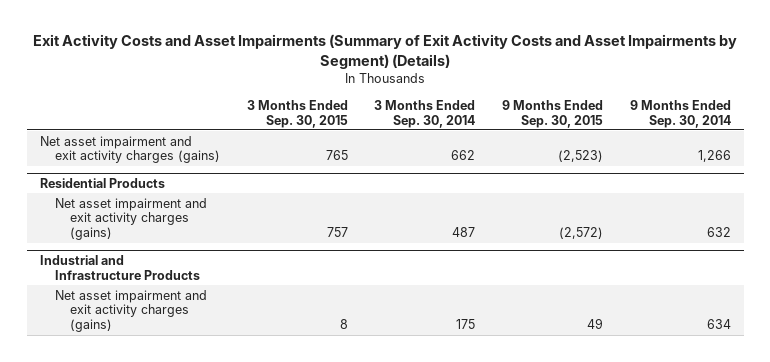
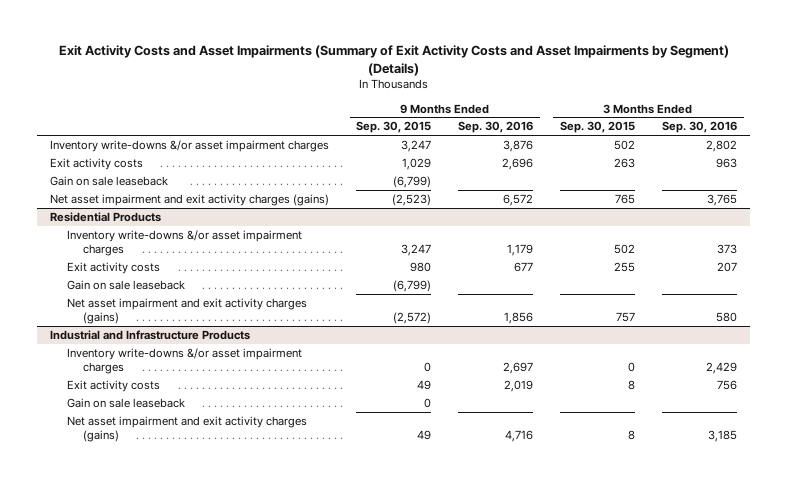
[374,99,476,128] 3 Months Ended Sep. 30, 2014 -> none
[629,99,731,128] 9 Months Ended Sep. 30, 2014 -> none
none -> [458,121,534,134] Sep. 30, 2016
none -> [661,121,737,134] Sep. 30, 2016
none -> [50,139,330,152] Inventory write-downs &/or asset impairment charges
none -> [50,157,144,170] Exit activity costs
none -> [50,175,169,186] Gain on sale leaseback
none -> [66,229,302,257] Inventory write-downs &/or asset impairment charges
none -> [66,261,160,274] Exit activity costs
none -> [66,279,185,290] Gain on sale leaseback
none -> [66,347,302,375] Inventory write-downs &/or asset impairment charges
none -> [66,379,160,392] Exit activity costs
none -> [66,397,185,408] Gain on sale leaseback

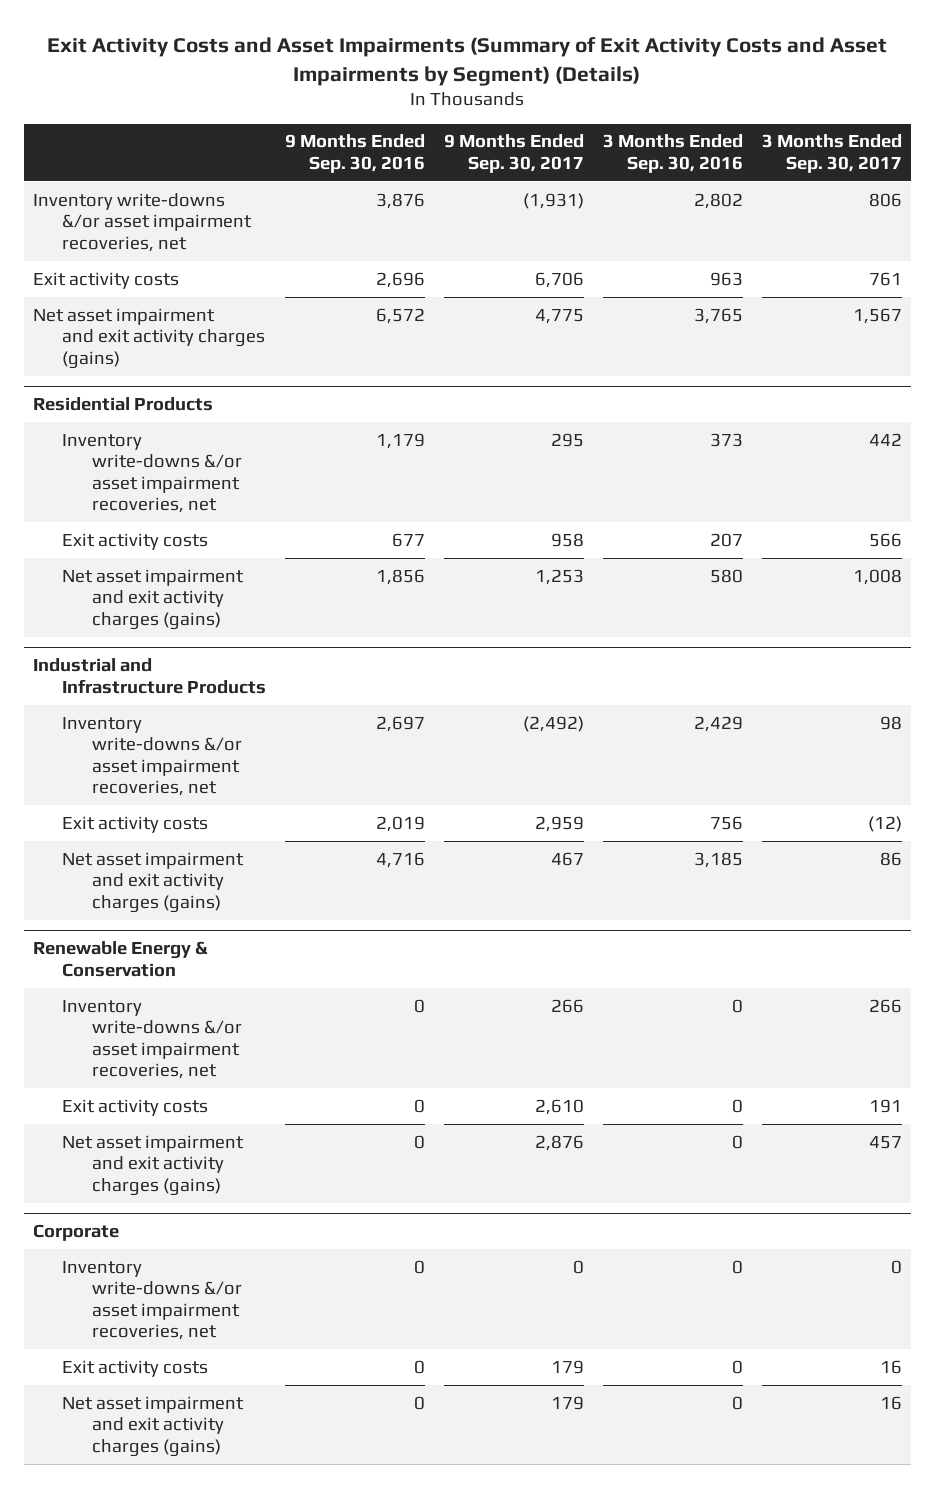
[356,121,432,134] Sep. 30, 2015 -> none
[559,121,635,134] Sep. 30, 2015 -> none
none -> [444,134,585,173] 9 Months Ended Sep. 30, 2017
none -> [761,134,902,173] 3 Months Ended Sep. 30, 2017
[50,139,330,152] Inventory write-downs &/or asset impairment charges -> [33,192,253,252] Inventory write-downs &/or asset impairment recoveries, net
[50,175,169,186] Gain on sale leaseback -> none
[66,229,302,257] Inventory write-downs &/or asset impairment charges -> [62,433,242,514] Inventory write-downs &/or asset impairment recoveries, net
[66,279,185,290] Gain on sale leaseback -> none
[66,347,302,375] Inventory write-downs &/or asset impairment charges -> [62,716,242,797] Inventory write-downs &/or asset impairment recoveries, net
[66,397,185,408] Gain on sale leaseback -> none
none -> [33,941,209,977] Renewable Energy & Conservation
none -> [62,999,242,1080] Inventory write-downs &/or asset impairment recoveries, net
none -> [62,1098,209,1116] Exit activity costs
none -> [62,1134,245,1196] Net asset impairment and exit activity charges (gains)
none -> [33,1224,120,1242] Corporate
none -> [62,1260,242,1341] Inventory write-downs &/or asset impairment recoveries, net
none -> [62,1359,209,1377] Exit activity costs
none -> [62,1395,245,1457] Net asset impairment and exit activity charges (gains)

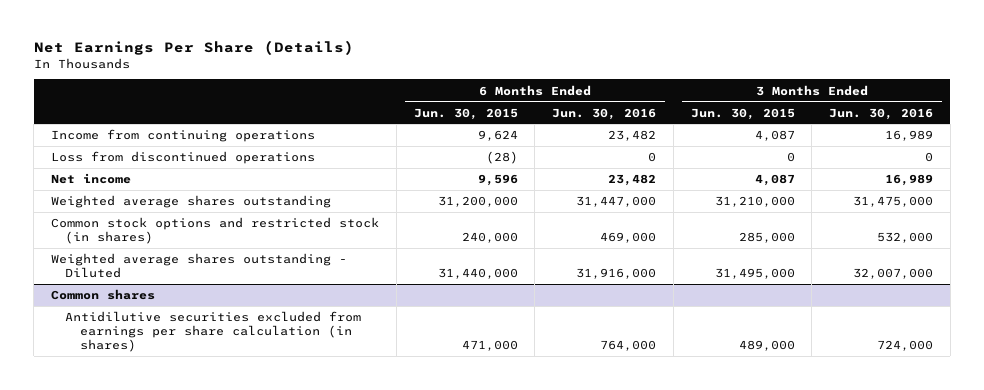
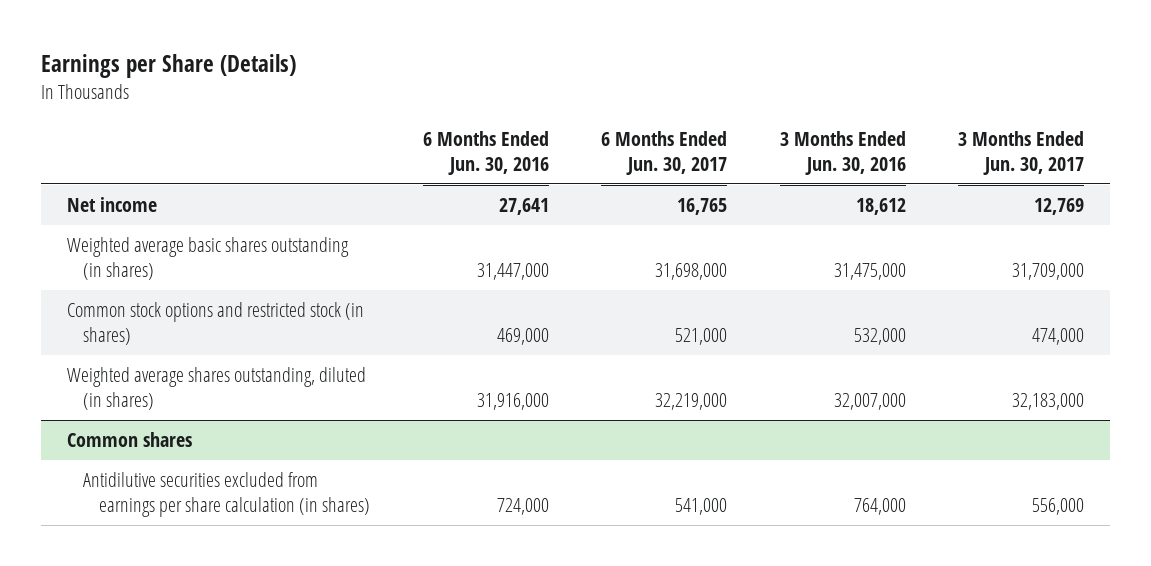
[33,40,354,56] Net Earnings Per Share (Details) -> [41,54,297,79] Earnings per Share (Details)
[413,107,518,120] Jun. 30, 2015 -> none
[690,107,795,120] Jun. 30, 2015 -> none
none -> [601,130,728,175] 6 Months Ended Jun. 30, 2017
none -> [957,130,1084,175] 3 Months Ended Jun. 30, 2017
[51,129,316,143] Income from continuing operations -> none
[51,151,316,165] Loss from discontinued operations -> none
[608,174,657,187] 23,482 -> [498,198,549,216] 27,641
[885,174,934,187] 16,989 -> [855,198,906,216] 18,612
[51,195,332,209] Weighted average shares outstanding -> [67,237,350,281] Weighted average basic shares outstanding (in shares)
[51,253,348,278] Weighted average shares outstanding - Diluted -> [67,367,367,411] Weighted average shares outstanding, diluted (in shares)
[600,339,657,351] 764,000 -> [496,498,549,516] 724,000
[877,339,934,351] 724,000 -> [853,498,906,516] 764,000

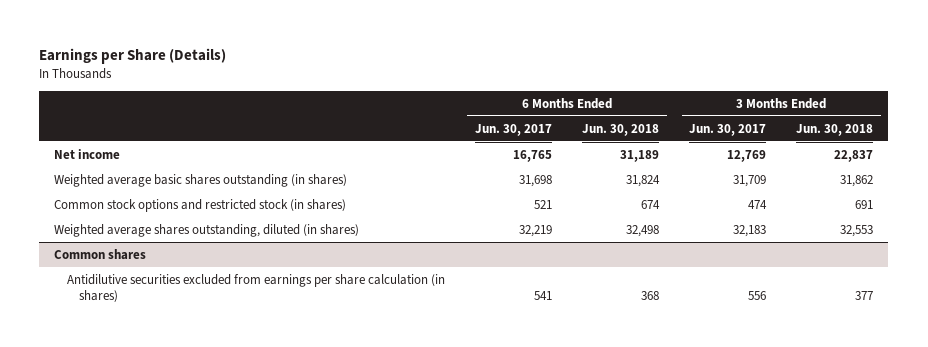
[422,130,549,175] 6 Months Ended Jun. 30, 2016 -> none
[779,130,906,175] 3 Months Ended Jun. 30, 2016 -> none
none -> [581,123,659,136] Jun. 30, 2018
none -> [796,123,874,136] Jun. 30, 2018
[655,263,728,281] 31,698,000 -> [518,174,552,187] 31,698
[1011,263,1084,281] 31,709,000 -> [733,174,767,187] 31,709
[675,328,728,346] 521,000 -> [533,199,552,209] 521
[1031,328,1084,346] 474,000 -> [748,199,768,209] 474
[655,393,728,411] 32,219,000 -> [518,224,552,237] 32,219
[1011,393,1084,411] 32,183,000 -> [733,224,767,237] 32,183
[675,498,728,516] 541,000 -> [533,290,552,300] 541
[1031,498,1084,516] 556,000 -> [748,290,767,300] 556

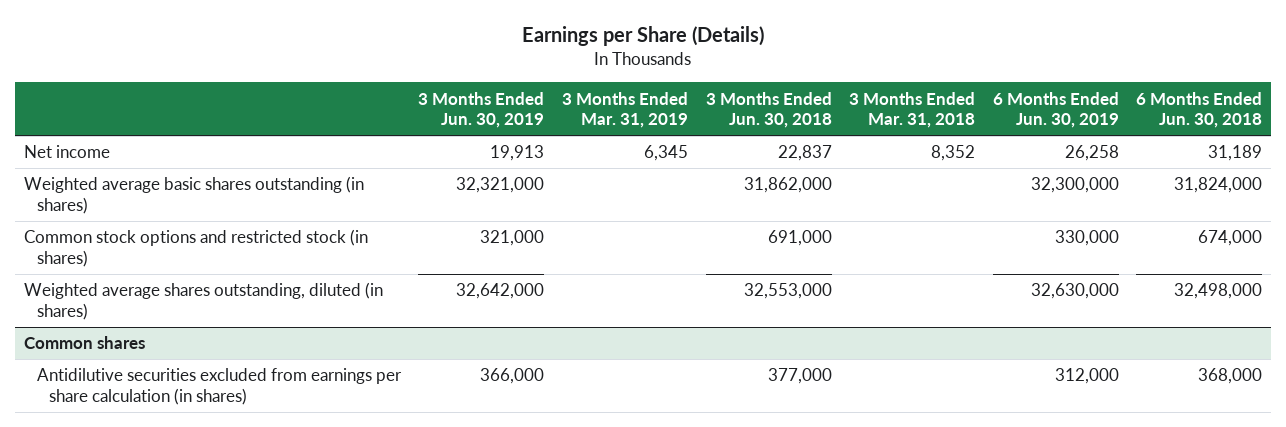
[474,123,552,136] Jun. 30, 2017 -> none
[689,123,767,136] Jun. 30, 2017 -> none
none -> [418,91,545,129] 3 Months Ended Jun. 30, 2019
none -> [561,91,688,129] 3 Months Ended Mar. 31, 2019
none -> [849,91,976,129] 3 Months Ended Mar. 31, 2018
none -> [992,91,1119,129] 6 Months Ended Jun. 30, 2019
[625,174,660,187] 31,824 -> [1174,177,1263,194] 31,824,000
[840,174,874,187] 31,862 -> [743,177,832,194] 31,862,000
[640,199,660,209] 674 -> [1198,230,1263,247] 674,000
[855,199,874,209] 691 -> [767,230,832,247] 691,000
[625,224,659,237] 32,498 -> [1174,283,1263,300] 32,498,000
[840,224,874,237] 32,553 -> [743,283,832,300] 32,553,000
[640,290,659,300] 368 -> [1198,368,1263,385] 368,000
[855,290,874,300] 377 -> [767,368,832,385] 377,000

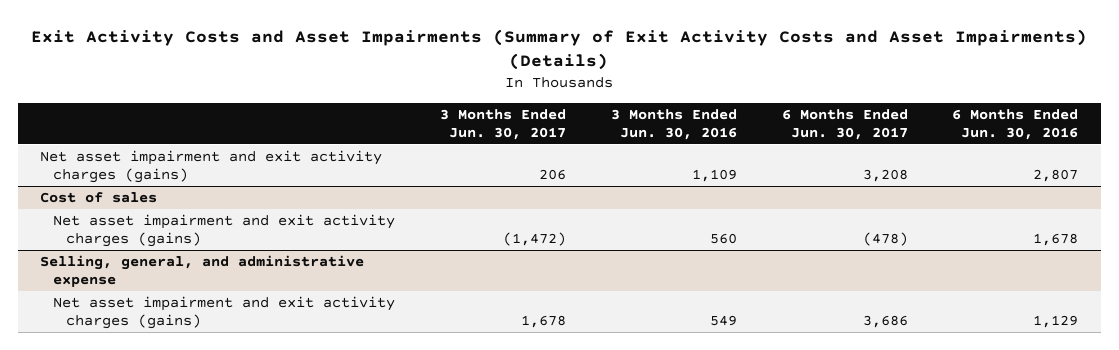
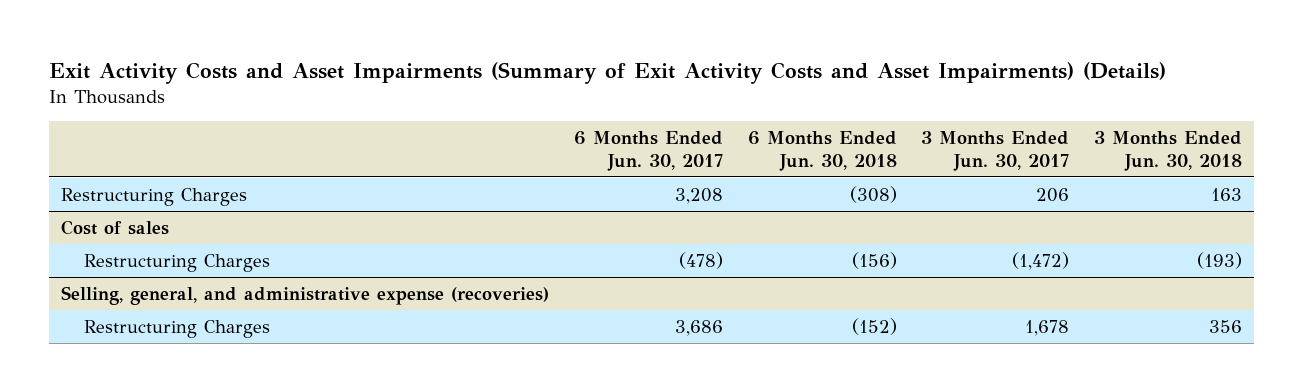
[610,108,737,140] 3 Months Ended Jun. 30, 2016 -> none
[952,108,1079,140] 6 Months Ended Jun. 30, 2016 -> none
none -> [747,131,897,171] 6 Months Ended Jun. 30, 2018
none -> [1094,131,1243,171] 3 Months Ended Jun. 30, 2018
[40,150,383,184] Net asset impairment and exit activity charges (gains) -> [61,187,248,206] Restructuring Charges
[53,214,396,248] Net asset impairment and exit activity charges (gains) -> [84,253,271,272] Restructuring Charges
[40,255,365,288] Selling, general, and administrative expense -> [61,285,550,305] Selling, general, and administrative expense (recoveries)
[53,296,396,330] Net asset impairment and exit activity charges (gains) -> [84,319,271,338] Restructuring Charges

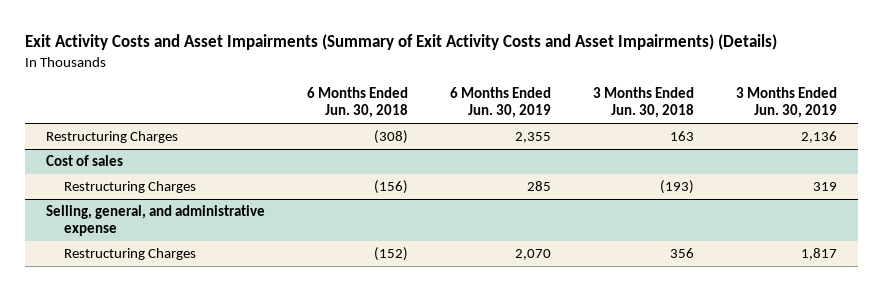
[573,131,723,171] 6 Months Ended Jun. 30, 2017 -> none
[921,131,1070,171] 3 Months Ended Jun. 30, 2017 -> none
none -> [450,87,552,119] 6 Months Ended Jun. 30, 2019
none -> [736,87,838,119] 3 Months Ended Jun. 30, 2019
[61,285,550,305] Selling, general, and administrative expense (recoveries) -> [45,205,265,236] Selling, general, and administrative expense

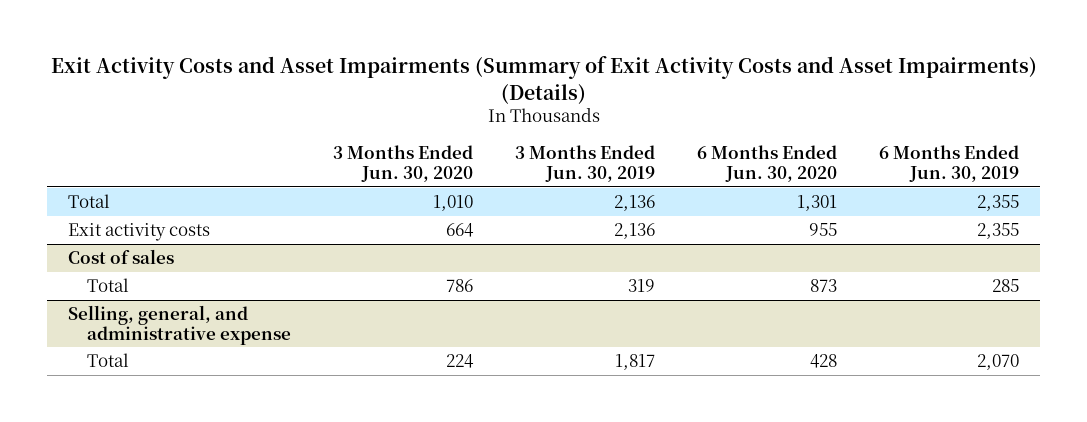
[306,87,408,119] 6 Months Ended Jun. 30, 2018 -> none
[593,87,695,119] 3 Months Ended Jun. 30, 2018 -> none
none -> [333,145,474,182] 3 Months Ended Jun. 30, 2020
none -> [696,145,837,182] 6 Months Ended Jun. 30, 2020
[45,131,178,144] Restructuring Charges -> [68,194,111,209] Total
none -> [68,223,211,242] Exit activity costs
[63,181,196,194] Restructuring Charges -> [87,278,130,293] Total
[63,248,196,261] Restructuring Charges -> [87,353,130,368] Total

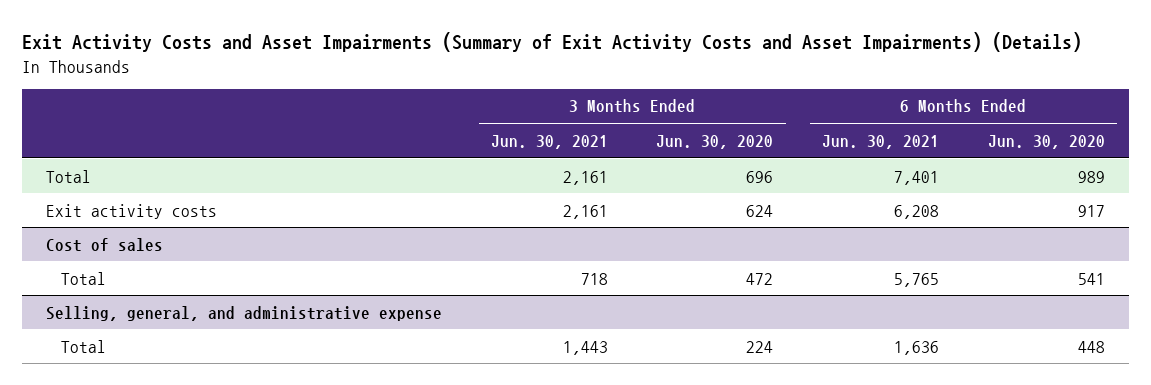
[515,145,656,182] 3 Months Ended Jun. 30, 2019 -> none
[878,145,1019,182] 6 Months Ended Jun. 30, 2019 -> none
none -> [490,134,608,149] Jun. 30, 2021
none -> [821,134,939,149] Jun. 30, 2021
[433,195,474,212] 1,010 -> [746,170,774,183] 696
[796,195,837,212] 1,301 -> [1077,170,1105,183] 989
[446,223,475,238] 664 -> [746,204,774,217] 624
[808,223,837,237] 955 -> [1077,204,1105,217] 917
[446,279,474,293] 786 -> [746,272,774,285] 472
[809,279,837,293] 873 -> [1077,272,1105,285] 541
[809,354,837,369] 428 -> [1077,340,1105,353] 448

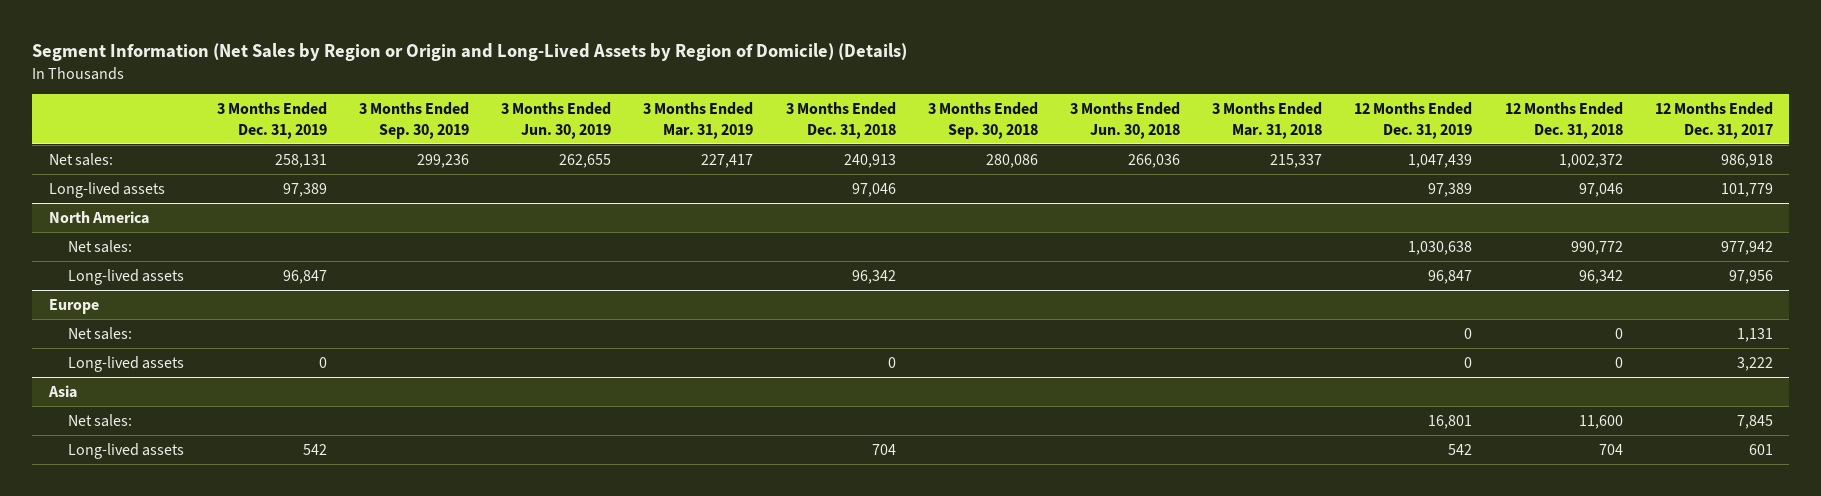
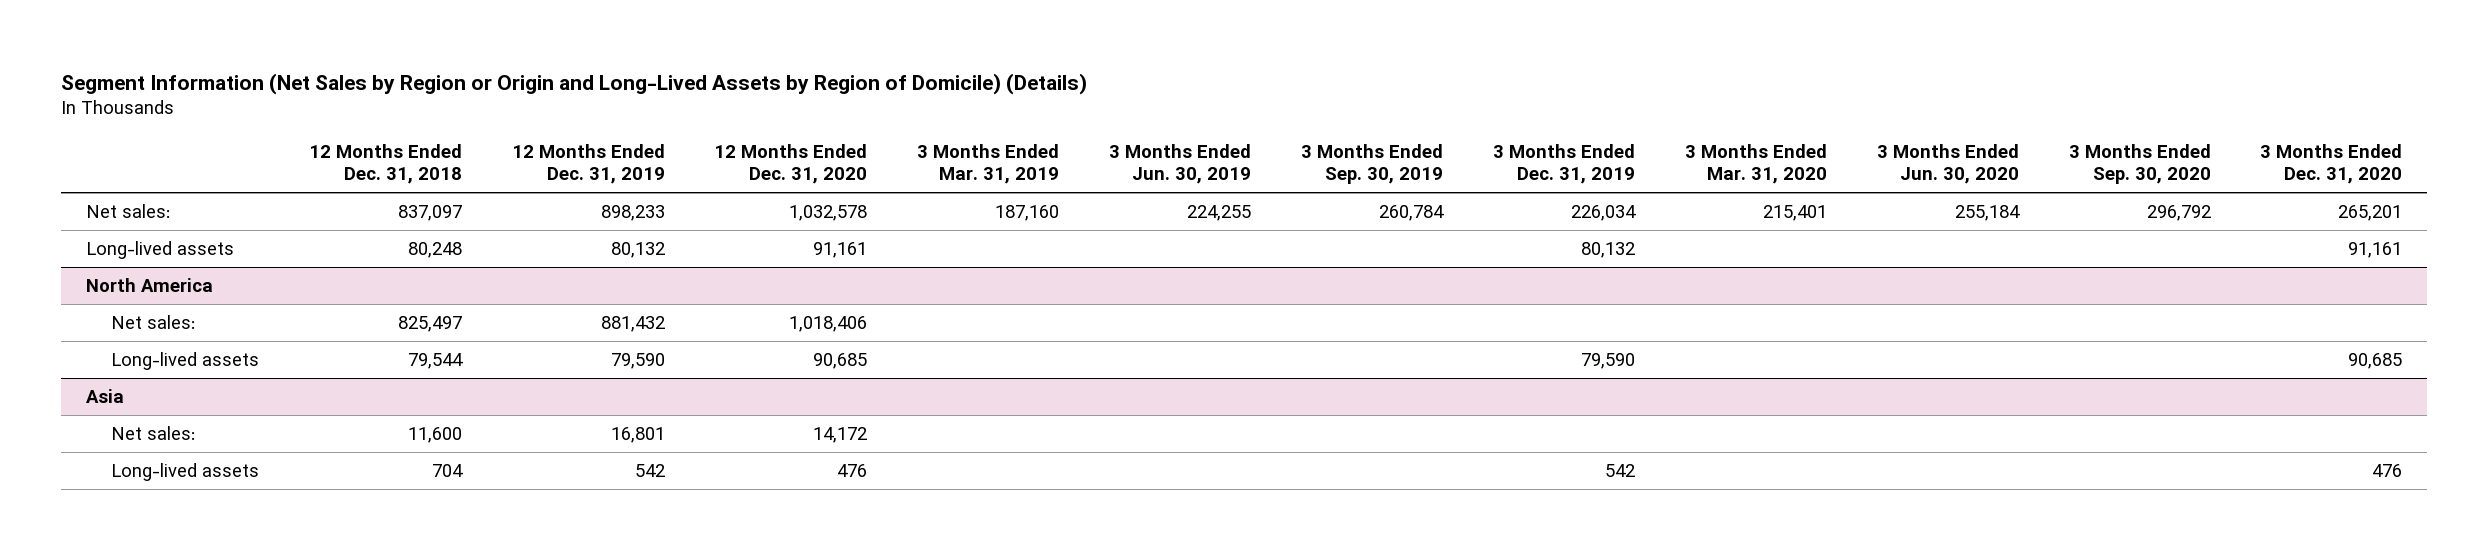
[785,102,896,139] 3 Months Ended Dec. 31, 2018 -> none
[927,102,1038,139] 3 Months Ended Sep. 30, 2018 -> none
[1069,102,1180,139] 3 Months Ended Jun. 30, 2018 -> none
[1212,102,1323,139] 3 Months Ended Mar. 31, 2018 -> none
[1654,102,1773,139] 12 Months Ended Dec. 31, 2017 -> none
none -> [714,143,868,185] 12 Months Ended Dec. 31, 2020
none -> [1684,143,1827,185] 3 Months Ended Mar. 31, 2020
none -> [1876,143,2019,185] 3 Months Ended Jun. 30, 2020
none -> [2068,143,2211,185] 3 Months Ended Sep. 30, 2020
none -> [2260,143,2403,185] 3 Months Ended Dec. 31, 2020
[274,153,327,168] 258,131 -> [1570,204,1636,221] 226,034
[416,153,469,168] 299,236 -> [1379,204,1445,221] 260,784
[559,153,612,168] 262,655 -> [1187,204,1252,221] 224,255
[701,153,754,168] 227,417 -> [995,204,1060,221] 187,160
[1408,153,1473,168] 1,047,439 -> [600,204,665,221] 898,233
[1558,153,1623,168] 1,002,372 -> [397,204,462,221] 837,097
[282,182,327,197] 97,389 -> [1580,241,1635,258] 80,132
[1428,182,1473,197] 97,389 -> [610,241,665,258] 80,132
[1578,182,1623,197] 97,046 -> [407,241,462,258] 80,248
[48,298,99,314] Europe -> none
[68,326,133,340] Net sales: -> none
[68,355,185,372] Long-lived assets -> none
[1408,240,1473,255] 1,030,638 -> [600,315,665,332] 881,432
[1570,240,1623,255] 990,772 -> [397,315,462,332] 825,497
[282,269,327,284] 96,847 -> [1580,352,1635,369] 79,590
[1428,269,1473,284] 96,847 -> [610,352,665,369] 79,590
[1578,269,1623,284] 96,342 -> [407,352,463,369] 79,544

